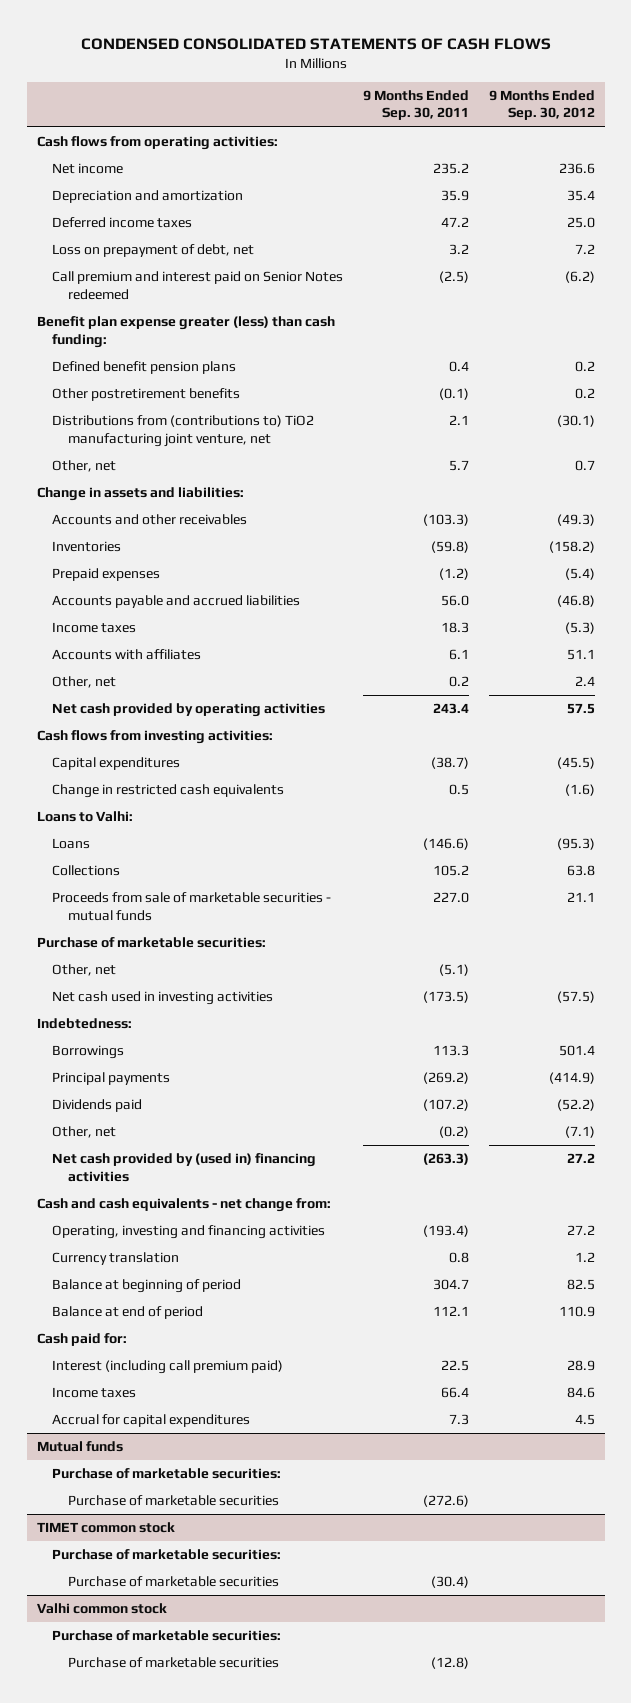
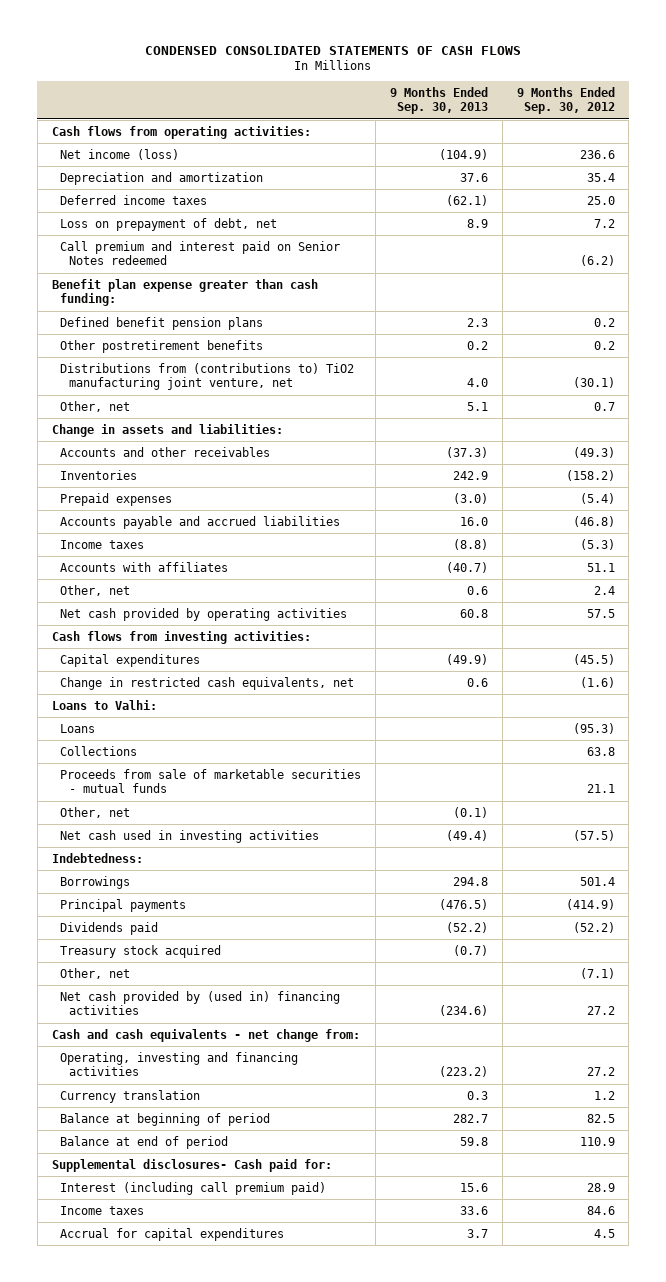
[363,89,470,121] 9 Months Ended Sep. 30, 2011 -> none
none -> [389,87,488,115] 9 Months Ended Sep. 30, 2013
[52,163,124,175] Net income -> [60,148,180,160] Net income (loss)
[36,316,335,348] Benefit plan expense greater (less) than cash funding: -> [51,278,318,307] Benefit plan expense greater than cash funding:
[52,784,285,799] Change in restricted cash equivalents -> [60,676,355,690] Change in restricted cash equivalents, net
[36,937,266,949] Purchase of marketable securities: -> none
none -> [60,944,222,958] Treasury stock acquired
[36,1333,127,1347] Cash paid for: -> [51,1158,332,1172] Supplemental disclosures- Cash paid for:
[36,1441,123,1453] Mutual funds -> none
[52,1468,282,1480] Purchase of marketable securities: -> none
[68,1495,280,1507] Purchase of marketable securities -> none
[36,1522,175,1534] TIMET common stock -> none
[52,1549,282,1561] Purchase of marketable securities: -> none
[68,1576,280,1588] Purchase of marketable securities -> none
[36,1603,167,1615] Valhi common stock -> none
[52,1630,282,1642] Purchase of marketable securities: -> none
[68,1657,280,1669] Purchase of marketable securities -> none

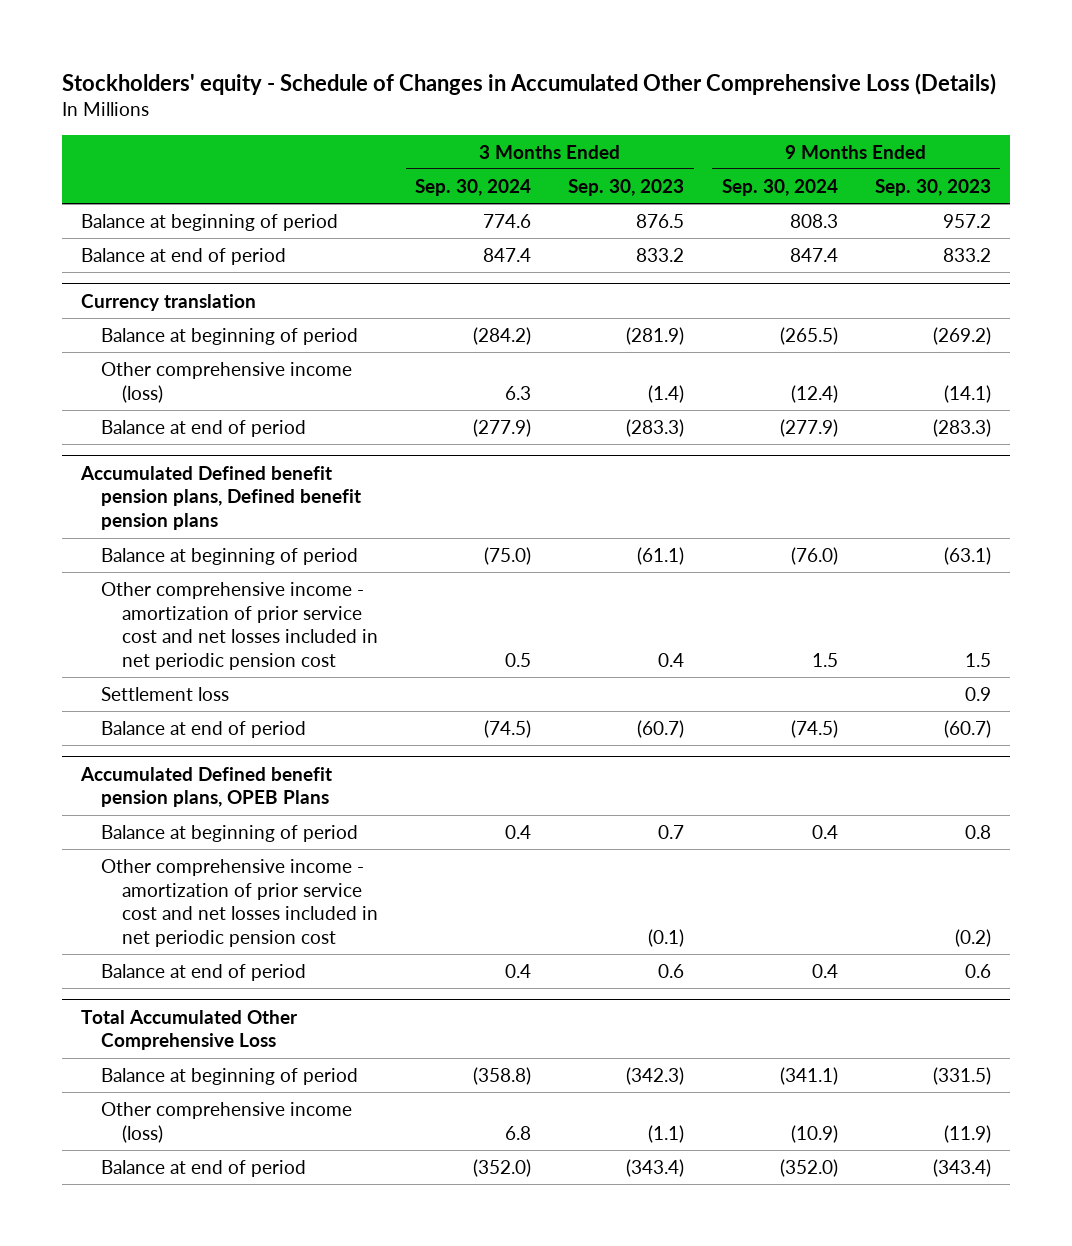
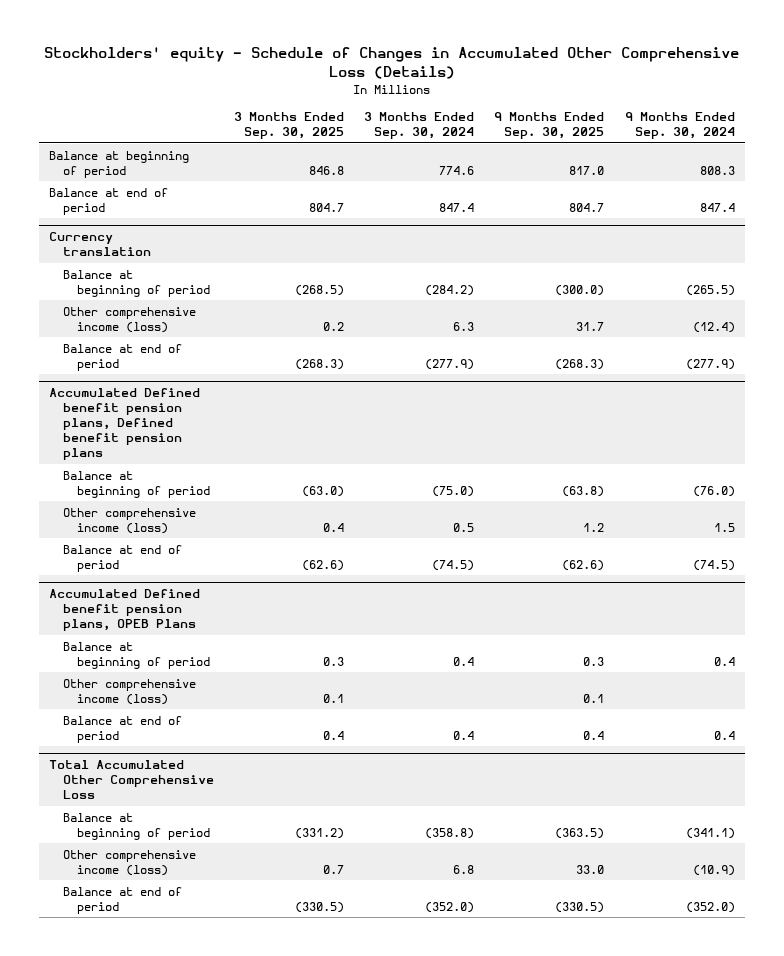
[568,178,685,196] Sep. 30, 2023 -> none
[875,178,992,196] Sep. 30, 2023 -> none
none -> [234,112,345,140] 3 Months Ended Sep. 30, 2025
none -> [494,112,605,140] 9 Months Ended Sep. 30, 2025
[101,686,230,701] Settlement loss -> none
[101,581,378,671] Other comprehensive income - amortization of prior service cost and net losses included in net periodic pension cost -> [63,507,197,534] Other comprehensive income (loss)
[101,858,378,948] Other comprehensive income - amortization of prior service cost and net losses included in net periodic pension cost -> none
none -> [63,678,197,705] Other comprehensive income (loss)

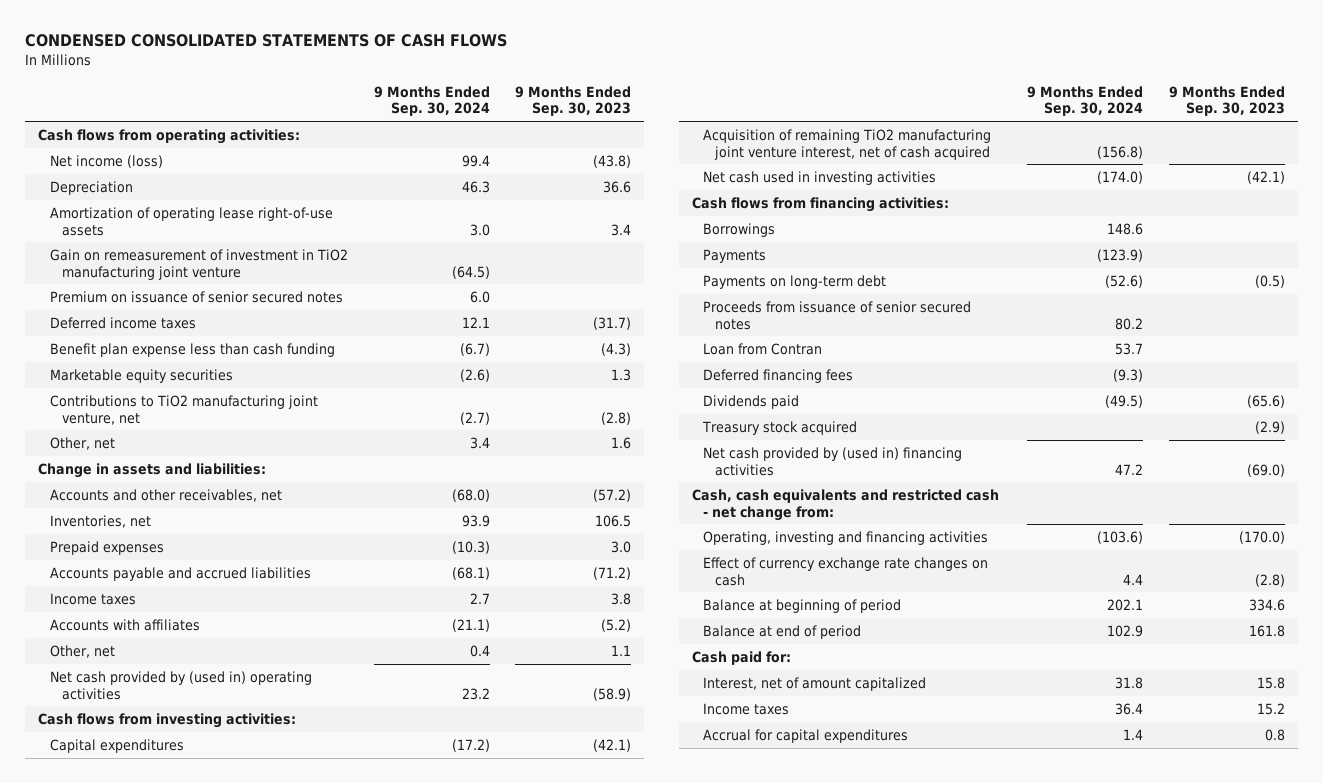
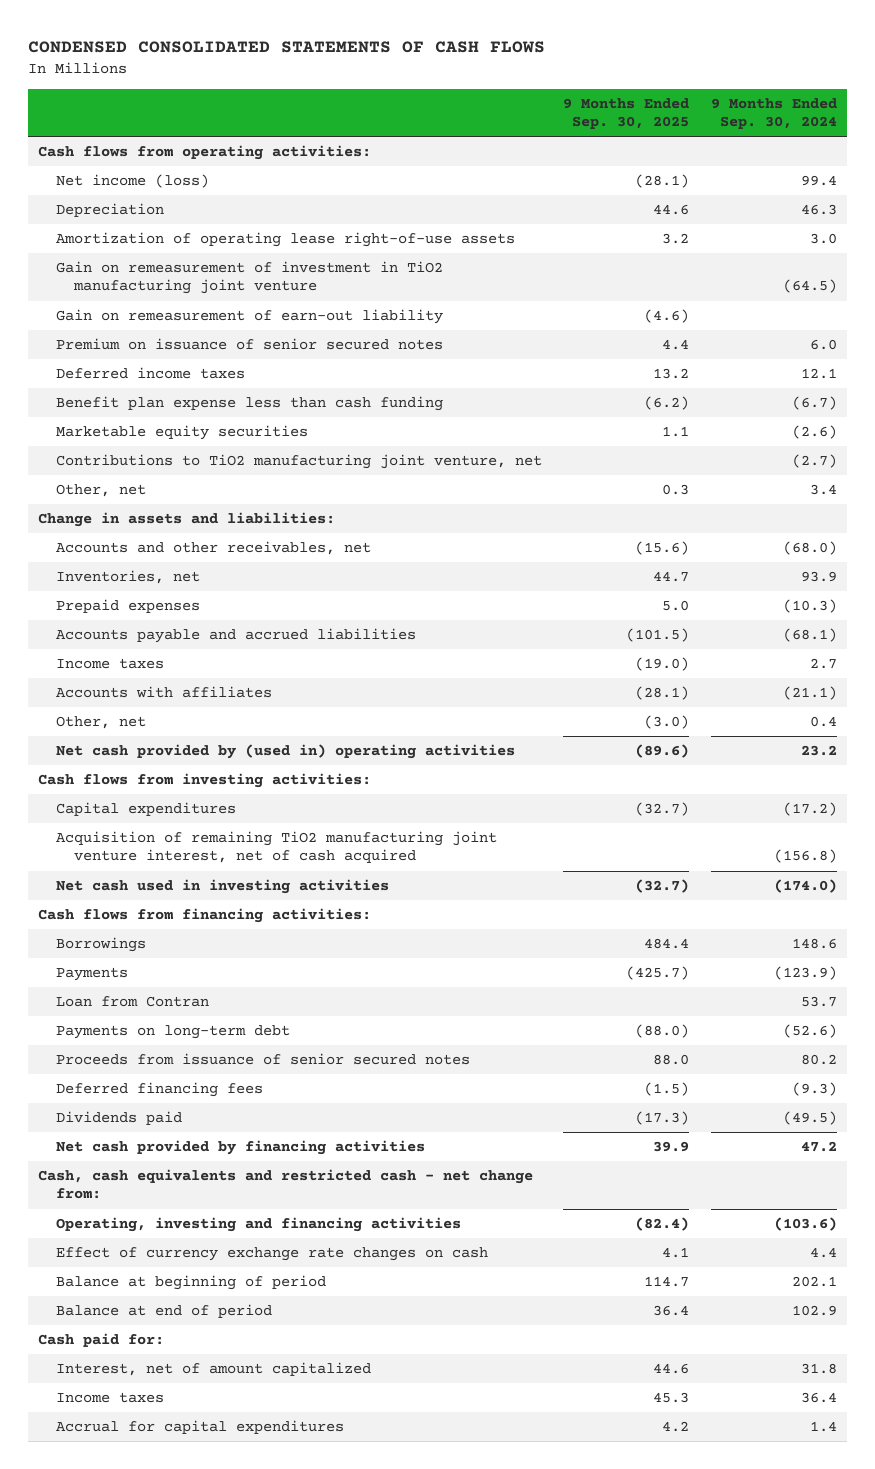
[515,85,632,117] 9 Months Ended Sep. 30, 2023 -> none
none -> [563,97,690,129] 9 Months Ended Sep. 30, 2025
none -> [56,309,444,325] Gain on remeasurement of earn-out liability
[703,342,823,355] Loan from Contran -> [56,996,210,1008] Loan from Contran
[702,420,858,435] Treasury stock acquired -> none
[703,446,963,476] Net cash provided by (used in) financing activities -> [56,1140,426,1156] Net cash provided by financing activities

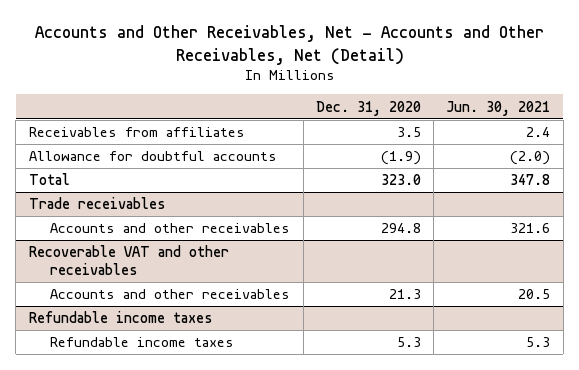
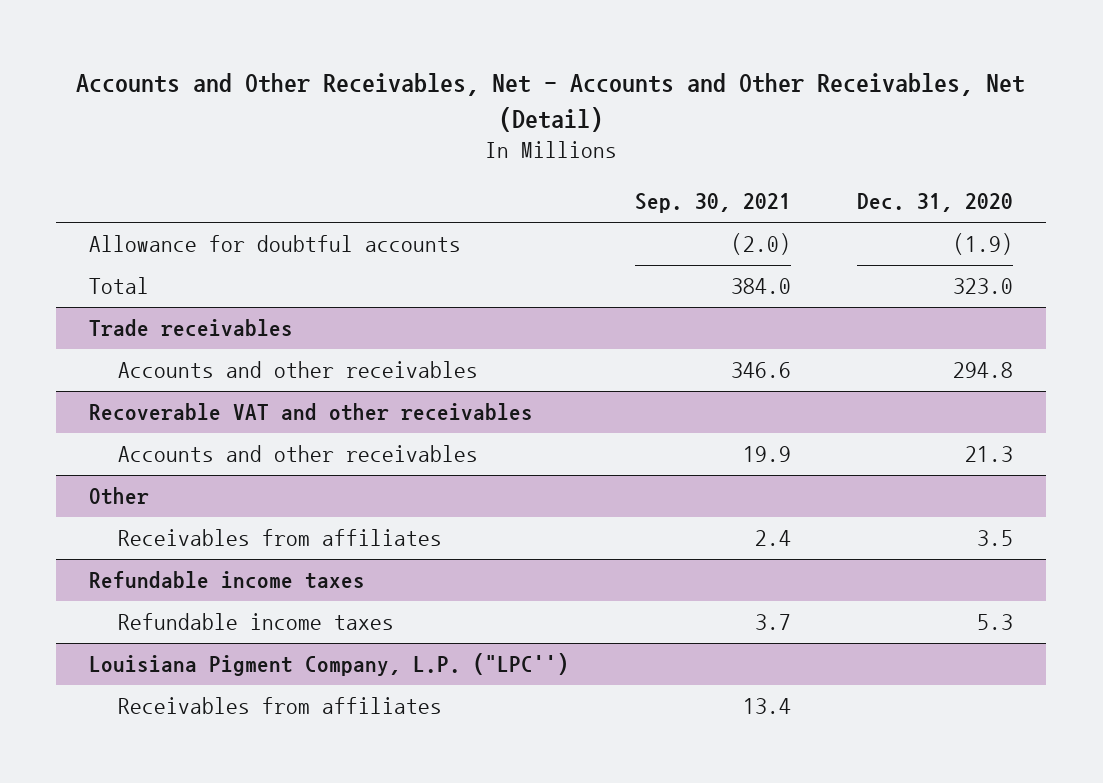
[446,100,551,116] Jun. 30, 2021 -> none
none -> [635,193,792,214] Sep. 30, 2021
[28,127,245,138] Receivables from affiliates -> none
none -> [89,487,150,506] Other
none -> [117,529,442,547] Receivables from affiliates
none -> [89,653,570,677] Louisiana Pigment Company, L.P. ("LPC'')
none -> [117,697,442,715] Receivables from affiliates

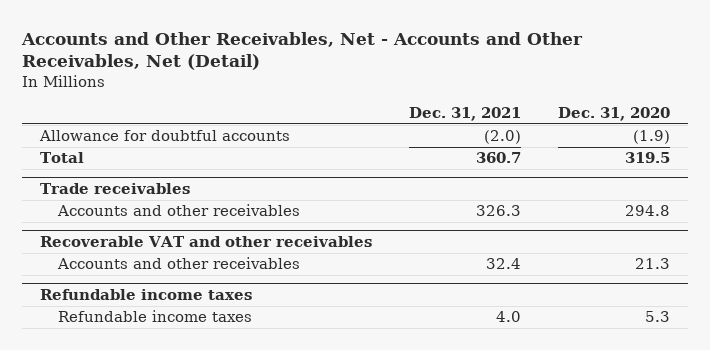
[635,193,792,214] Sep. 30, 2021 -> none
none -> [409,107,522,122] Dec. 31, 2021
[953,278,1014,295] 323.0 -> [624,152,670,164] 319.5
[89,487,150,506] Other -> none
[117,529,442,547] Receivables from affiliates -> none
[89,653,570,677] Louisiana Pigment Company, L.P. ("LPC'') -> none
[117,697,442,715] Receivables from affiliates -> none

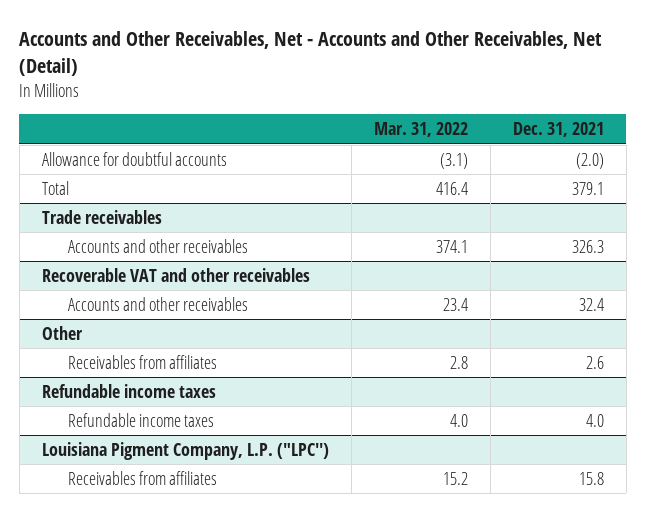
[557,107,670,122] Dec. 31, 2020 -> none
none -> [373,122,468,138] Mar. 31, 2022
[476,152,522,164] 360.7 -> [571,181,604,195] 379.1
none -> [41,325,83,340] Other
none -> [67,354,217,369] Receivables from affiliates
none -> [41,441,329,460] Louisiana Pigment Company, L.P. ("LPC'')
none -> [67,470,217,485] Receivables from affiliates

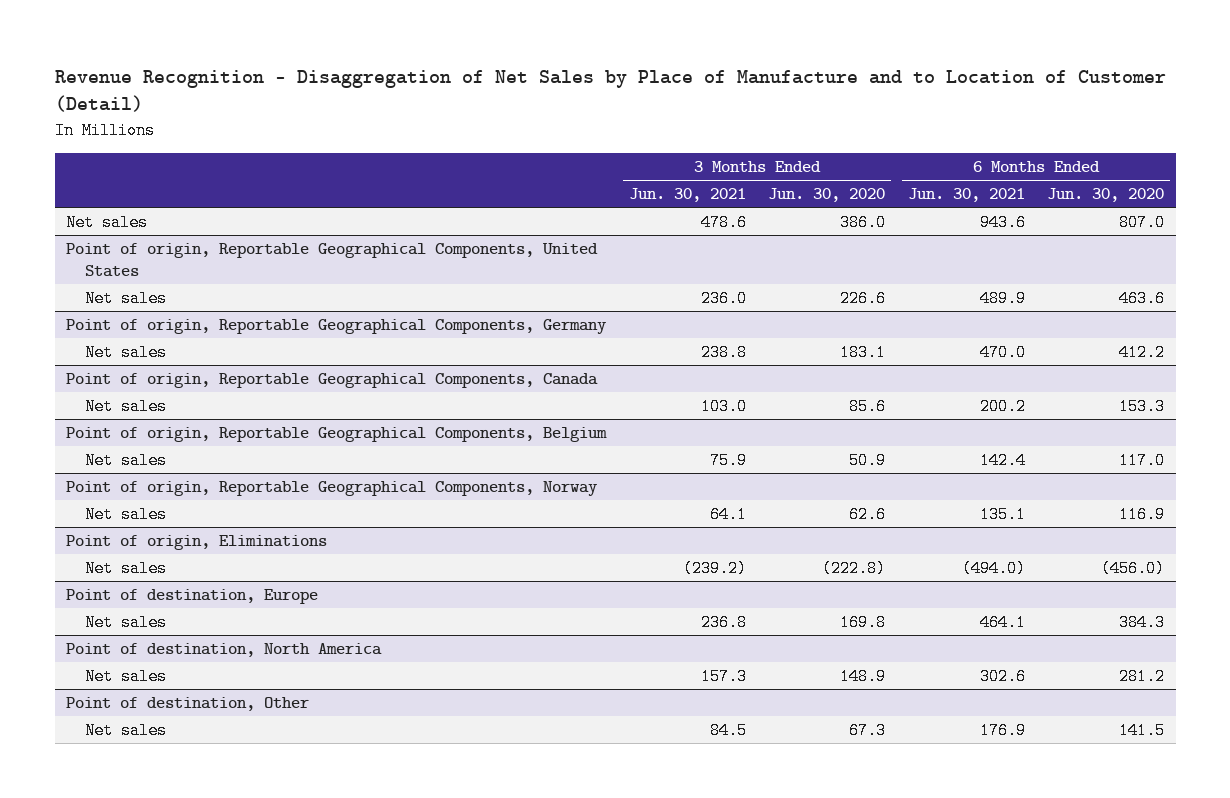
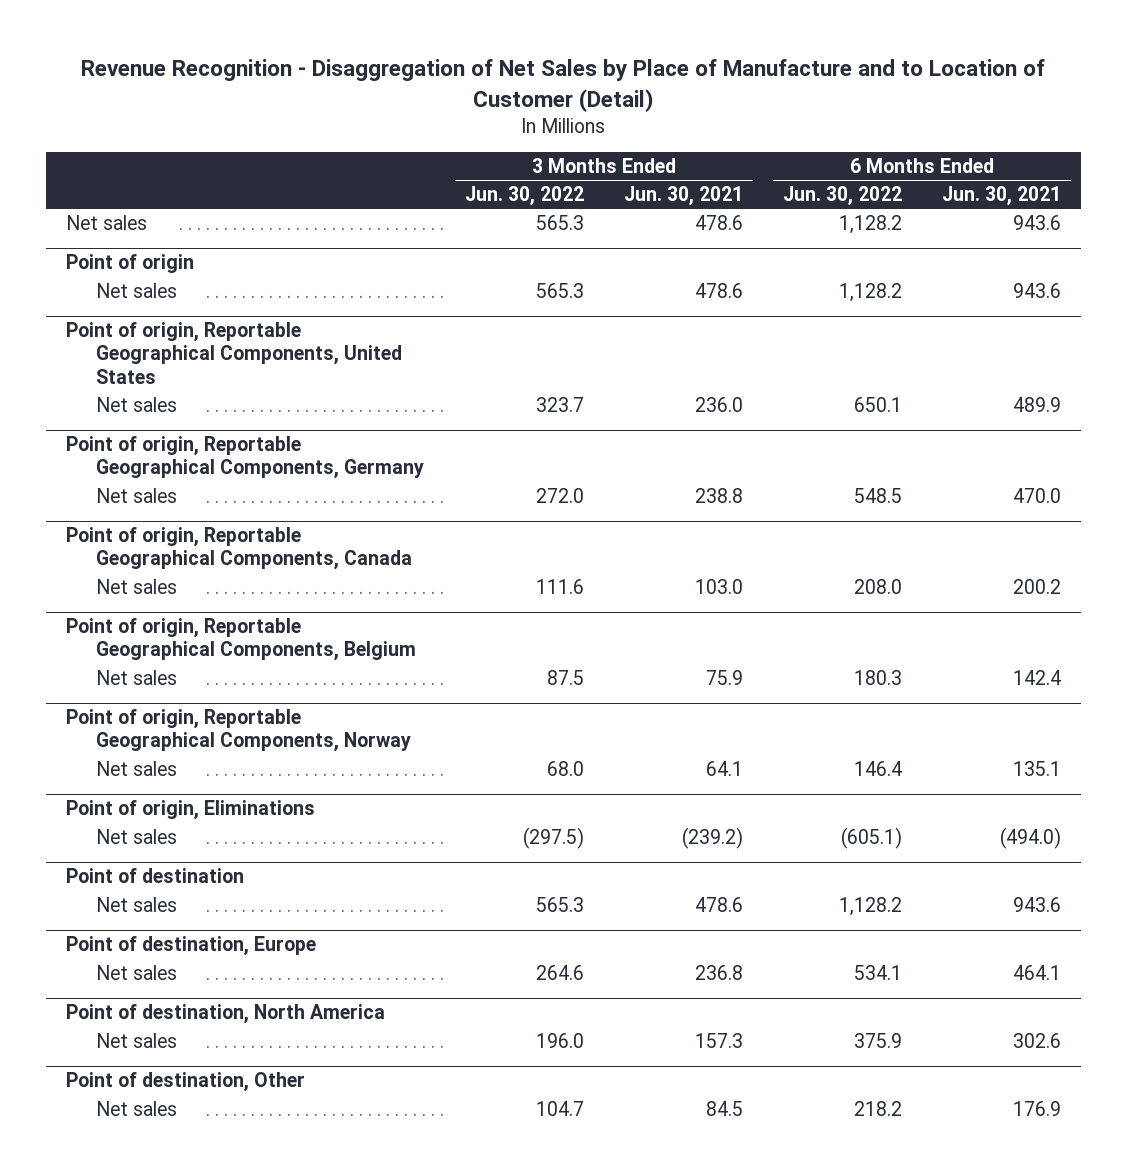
[768,188,886,203] Jun. 30, 2020 -> none
[1047,188,1165,203] Jun. 30, 2020 -> none
none -> [464,186,584,207] Jun. 30, 2022
none -> [782,186,902,207] Jun. 30, 2022
none -> [65,254,194,274] Point of origin
none -> [96,282,178,298] Net sales
none -> [65,868,244,884] Point of destination
none -> [96,896,178,912] Net sales

